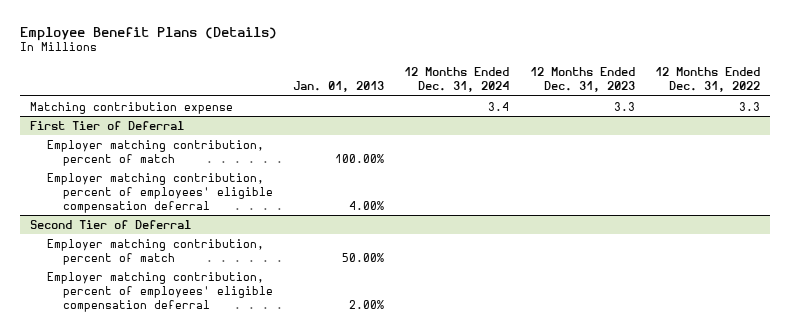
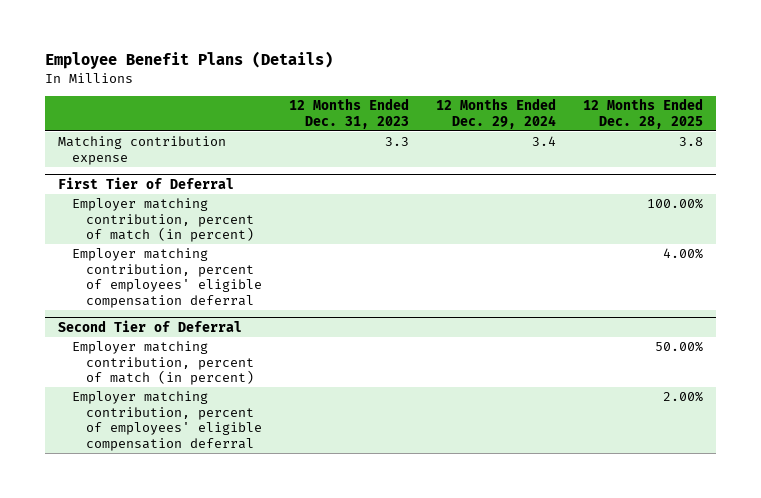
[293,81,385,93] Jan. 01, 2013 -> none
[404,67,510,93] 12 Months Ended Dec. 31, 2024 -> none
[654,67,760,93] 12 Months Ended Dec. 31, 2022 -> none
none -> [435,97,556,129] 12 Months Ended Dec. 29, 2024
none -> [582,97,703,129] 12 Months Ended Dec. 28, 2025
[46,139,264,166] Employer matching contribution, percent of match -> [72,198,254,243] Employer matching contribution, percent of match (in percent)
[46,238,264,265] Employer matching contribution, percent of match -> [72,341,254,386] Employer matching contribution, percent of match (in percent)

